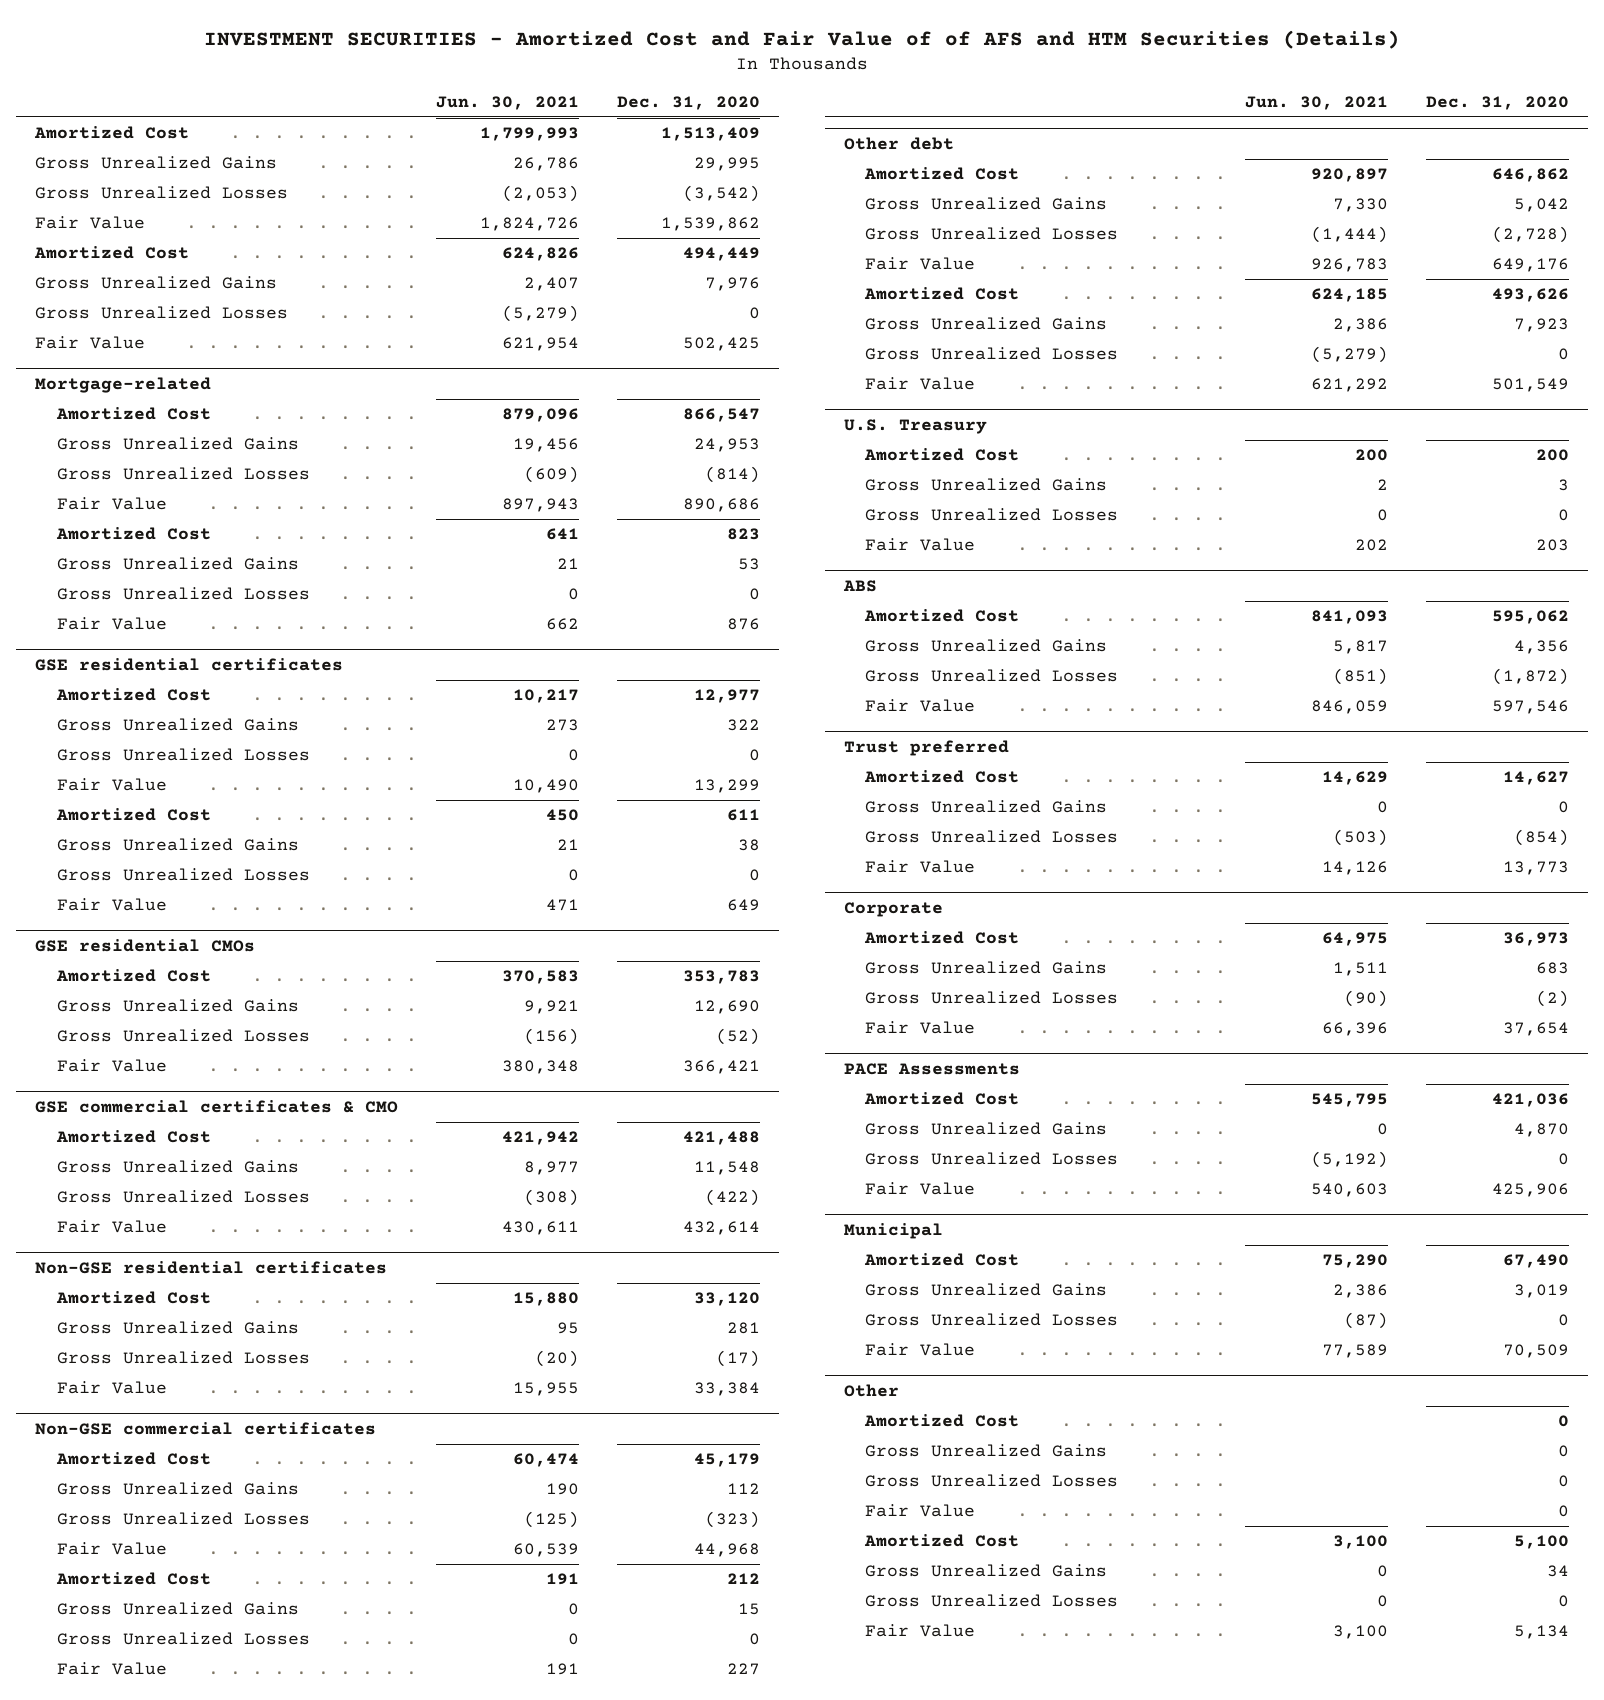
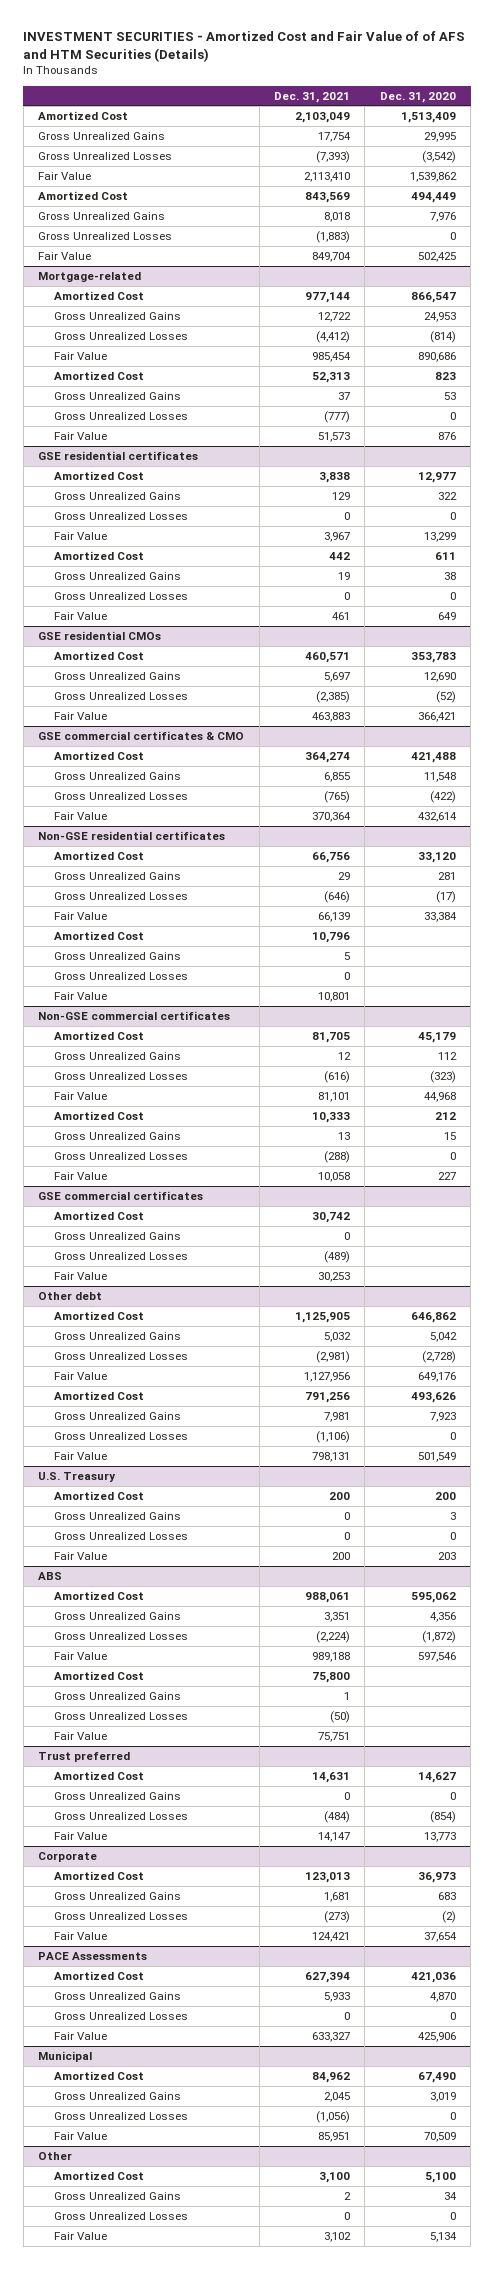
[436,96,580,111] Jun. 30, 2021 -> none
none -> [273,91,350,103] Dec. 31, 2021
none -> [53,930,144,940] Amortized Cost
none -> [53,951,181,960] Gross Unrealized Gains
none -> [53,971,188,980] Gross Unrealized Losses
none -> [53,991,107,1000] Fair Value
none -> [38,1190,204,1200] GSE commercial certificates
none -> [53,1210,144,1220] Amortized Cost
none -> [53,1231,181,1240] Gross Unrealized Gains
none -> [53,1251,188,1260] Gross Unrealized Losses
none -> [53,1271,107,1280] Fair Value
none -> [53,1670,144,1680] Amortized Cost
none -> [53,1691,181,1700] Gross Unrealized Gains
none -> [53,1711,188,1720] Gross Unrealized Losses
none -> [53,1731,107,1740] Fair Value
[864,1414,1020,1428] Amortized Cost -> none
[865,1444,1108,1458] Gross Unrealized Gains -> none
[865,1474,1119,1488] Gross Unrealized Losses -> none
[865,1504,976,1518] Fair Value -> none

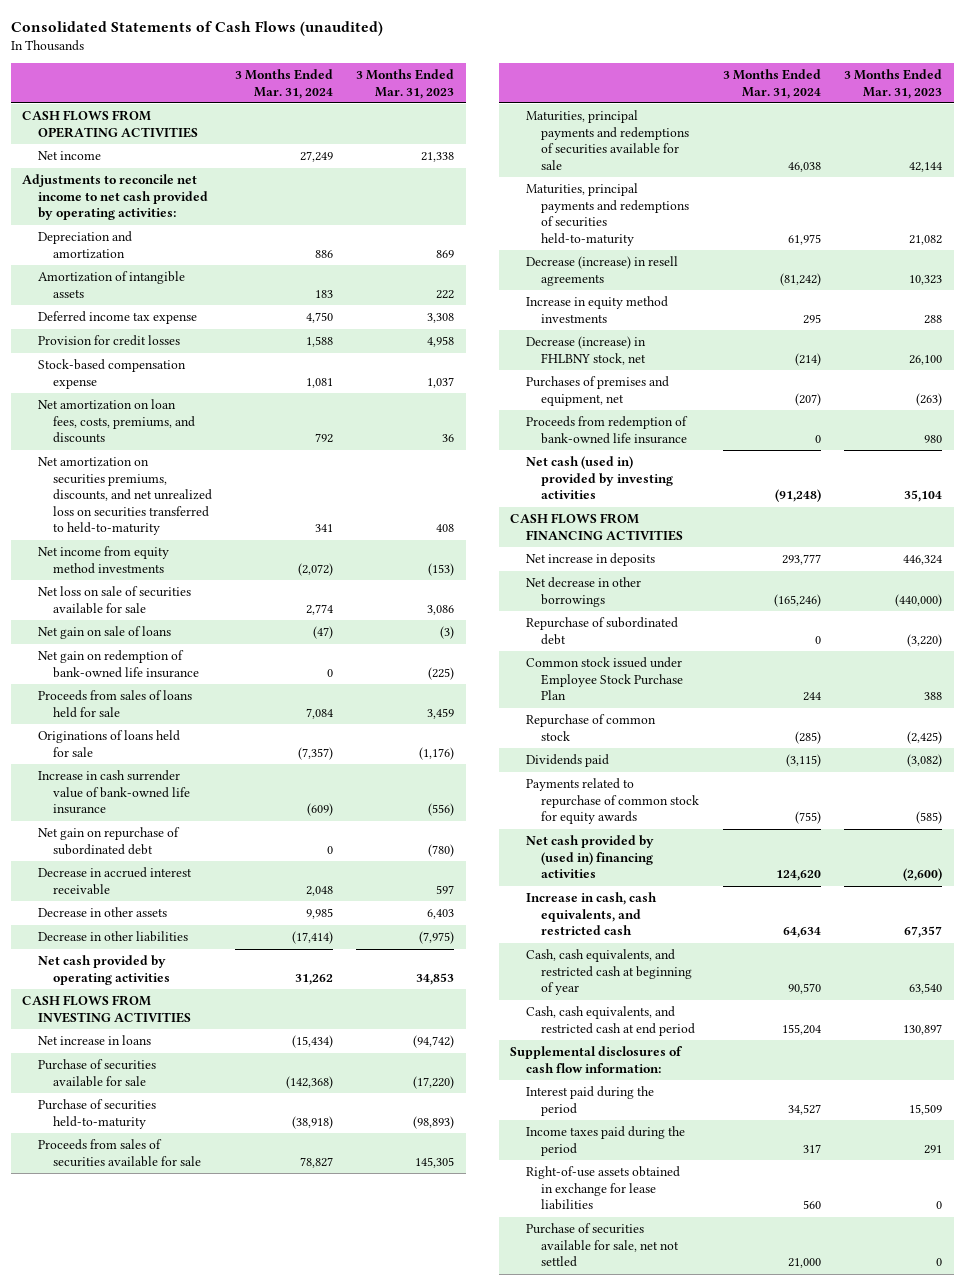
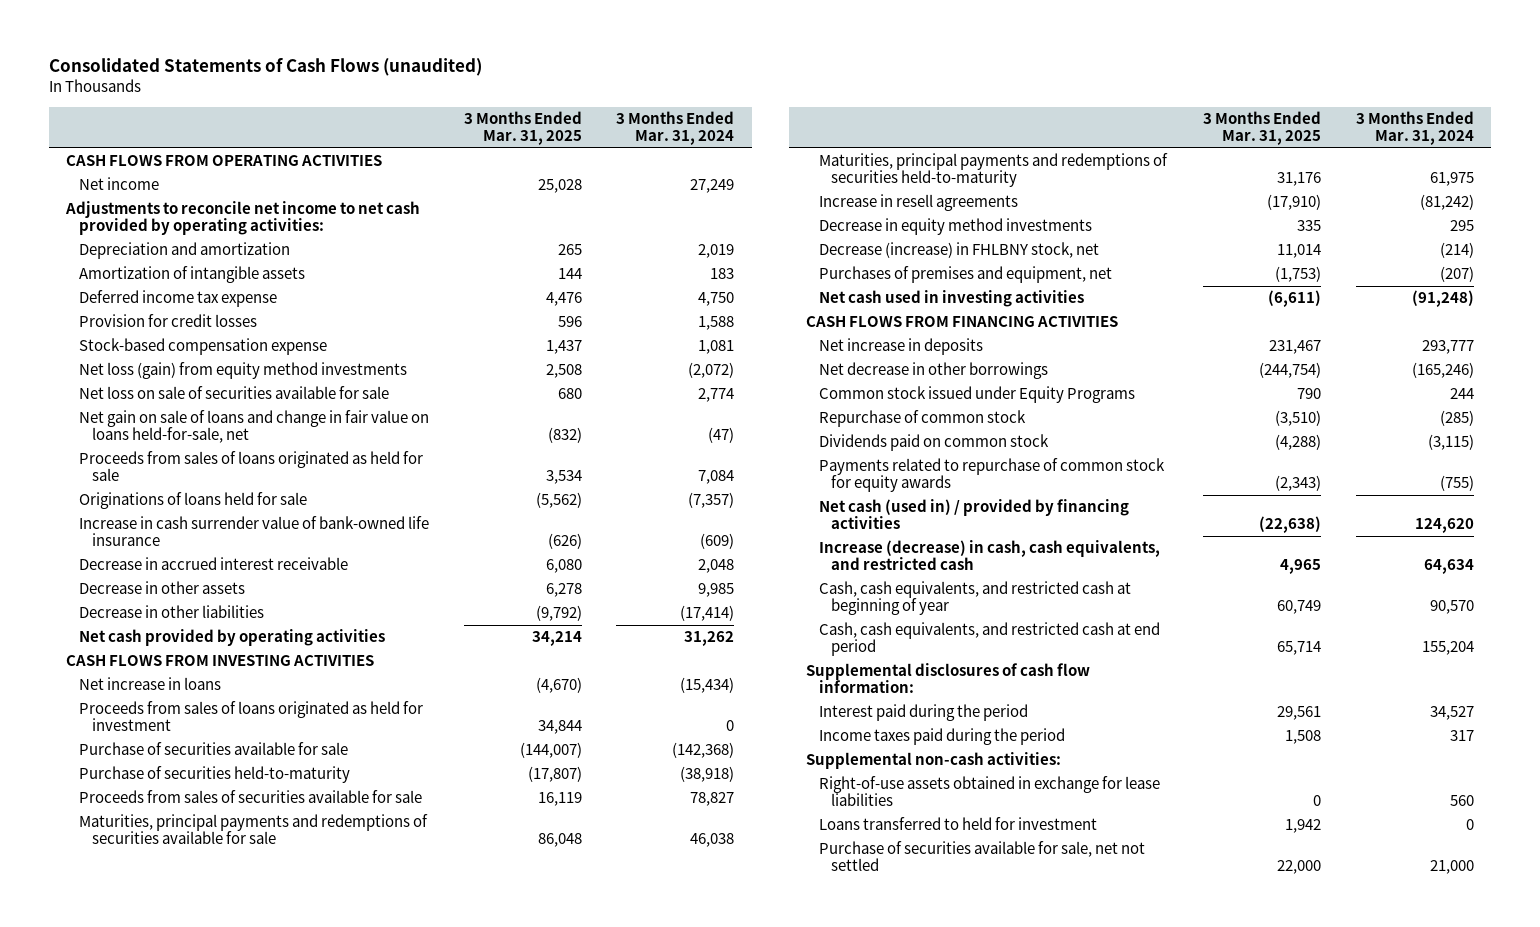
[356,68,455,99] 3 Months Ended Mar. 31, 2023 -> none
none -> [463,111,582,146] 3 Months Ended Mar. 31, 2025
[315,249,334,258] 886 -> [698,244,735,259] 2,019
[37,399,196,444] Net amortization on loan fees, costs, premiums, and discounts -> none
[37,457,213,536] Net amortization on securities premiums, discounts, and net unrealized loss on securities transferred to held-to-maturity -> none
[37,546,169,574] Net income from equity method investments -> [79,362,408,380] Net loss (gain) from equity method investments
[37,650,200,678] Net gain on redemption of bank-owned life insurance -> none
[37,626,171,640] Net gain on sale of loans -> [79,410,430,444] Net gain on sale of loans and change in fair value on loans held-for-sale, net
[37,690,192,718] Proceeds from sales of loans held for sale -> [79,451,424,482] Proceeds from sales of loans originated as held for sale
[37,827,180,855] Net gain on repurchase of subordinated debt -> none
none -> [79,701,424,732] Proceeds from sales of loans originated as held for investment
[525,256,678,286] Decrease (increase) in resell agreements -> [818,194,1018,212] Increase in resell agreements
[525,296,668,323] Increase in equity method investments -> [818,218,1092,236] Decrease in equity method investments
[525,416,688,444] Proceeds from redemption of bank-owned life insurance -> none
[525,456,674,500] Net cash (used in) provided by investing activities -> [818,290,1084,308] Net cash used in investing activities
[525,617,678,645] Repurchase of subordinated debt -> none
[525,657,684,701] Common stock issued under Employee Stock Purchase Plan -> [818,386,1135,404] Common stock issued under Equity Programs
[525,754,609,768] Dividends paid -> [818,434,1049,452] Dividends paid on common stock
[525,835,654,879] Net cash provided by (used in) financing activities -> [818,499,1129,530] Net cash (used in) / provided by financing activities
[525,892,657,936] Increase in cash, cash equivalents, and restricted cash -> [818,540,1160,571] Increase (decrease) in cash, cash equivalents, and restricted cash
none -> [806,752,1062,770] Supplemental non-cash activities:
none -> [818,817,1097,831] Loans transferred to held for investment

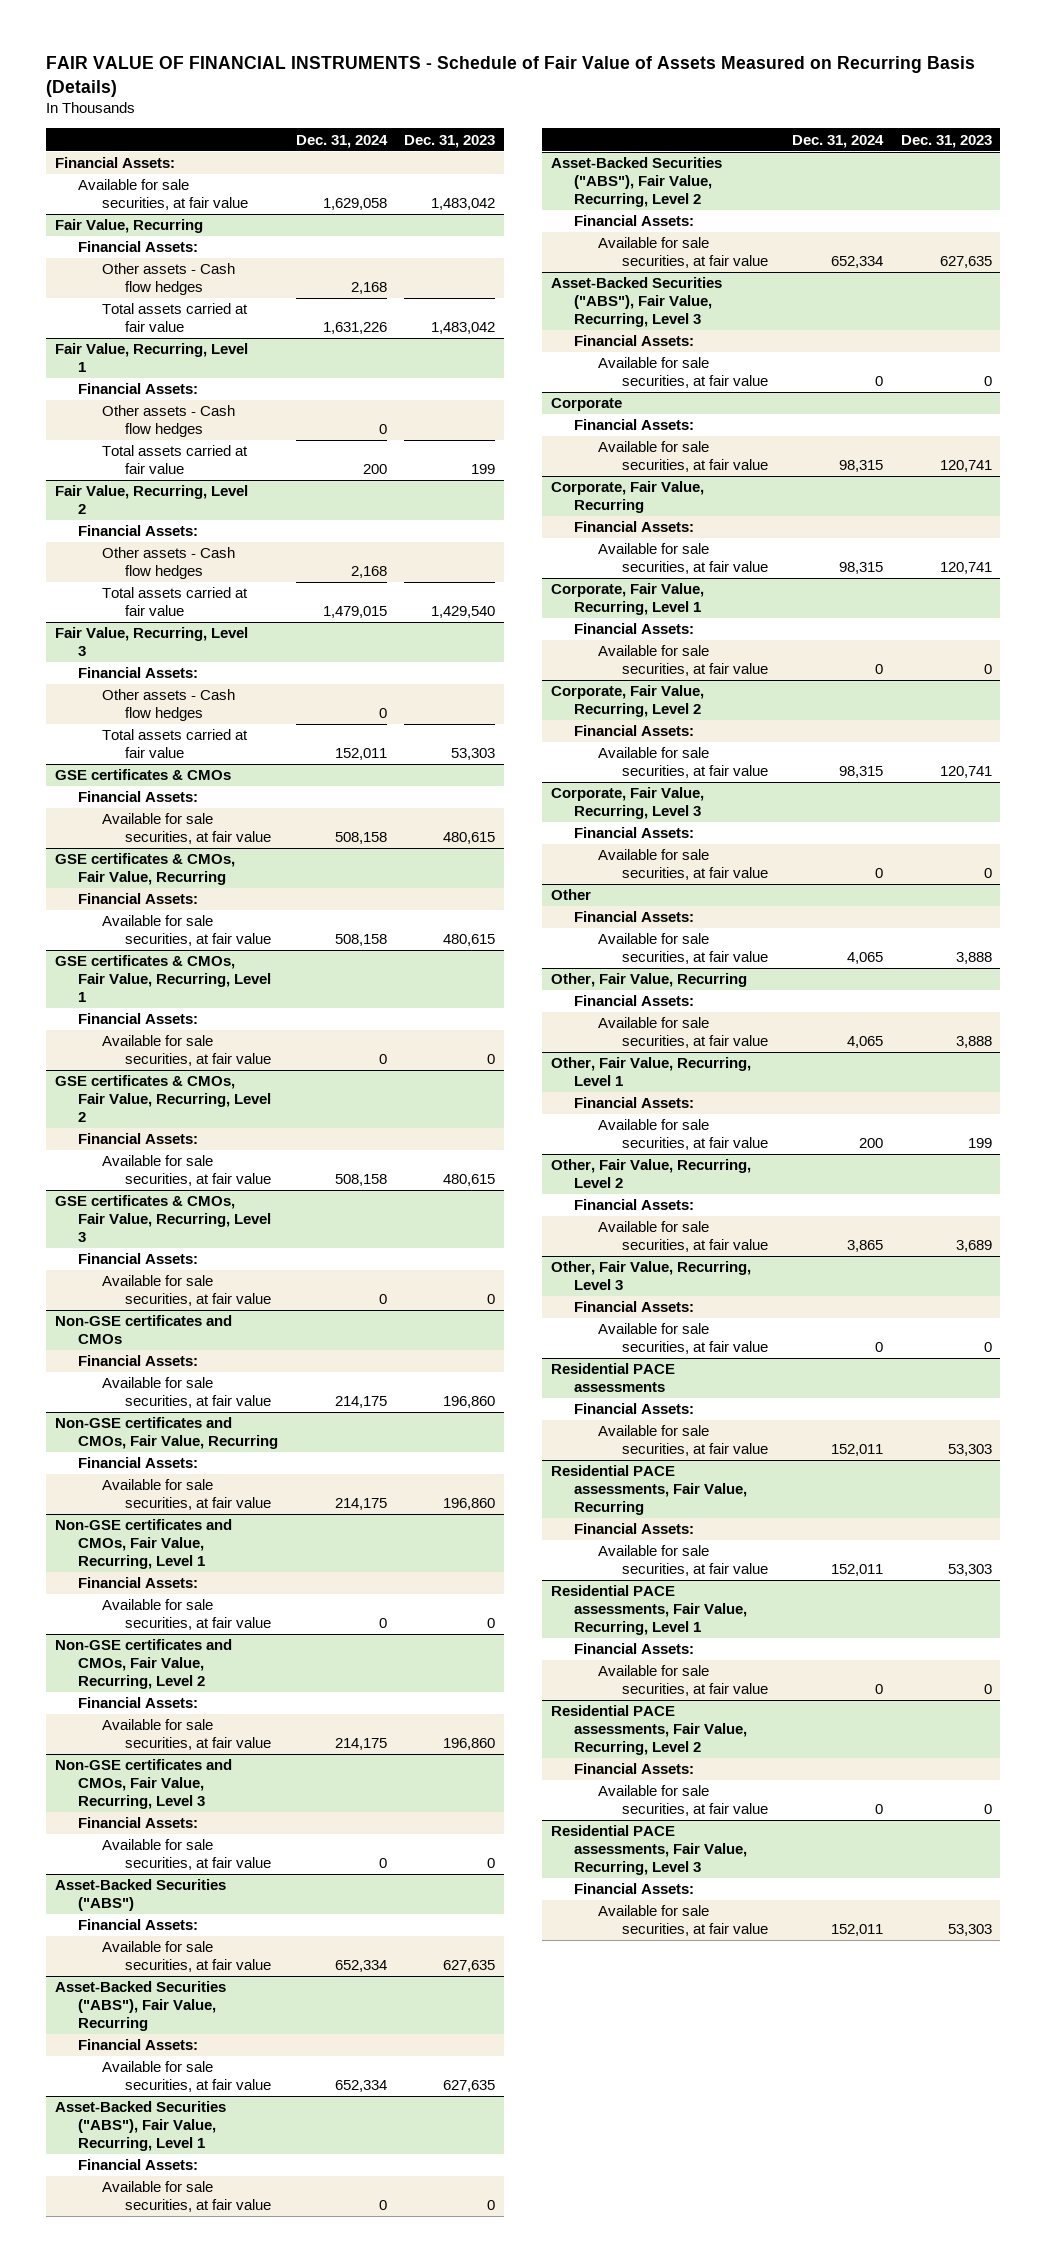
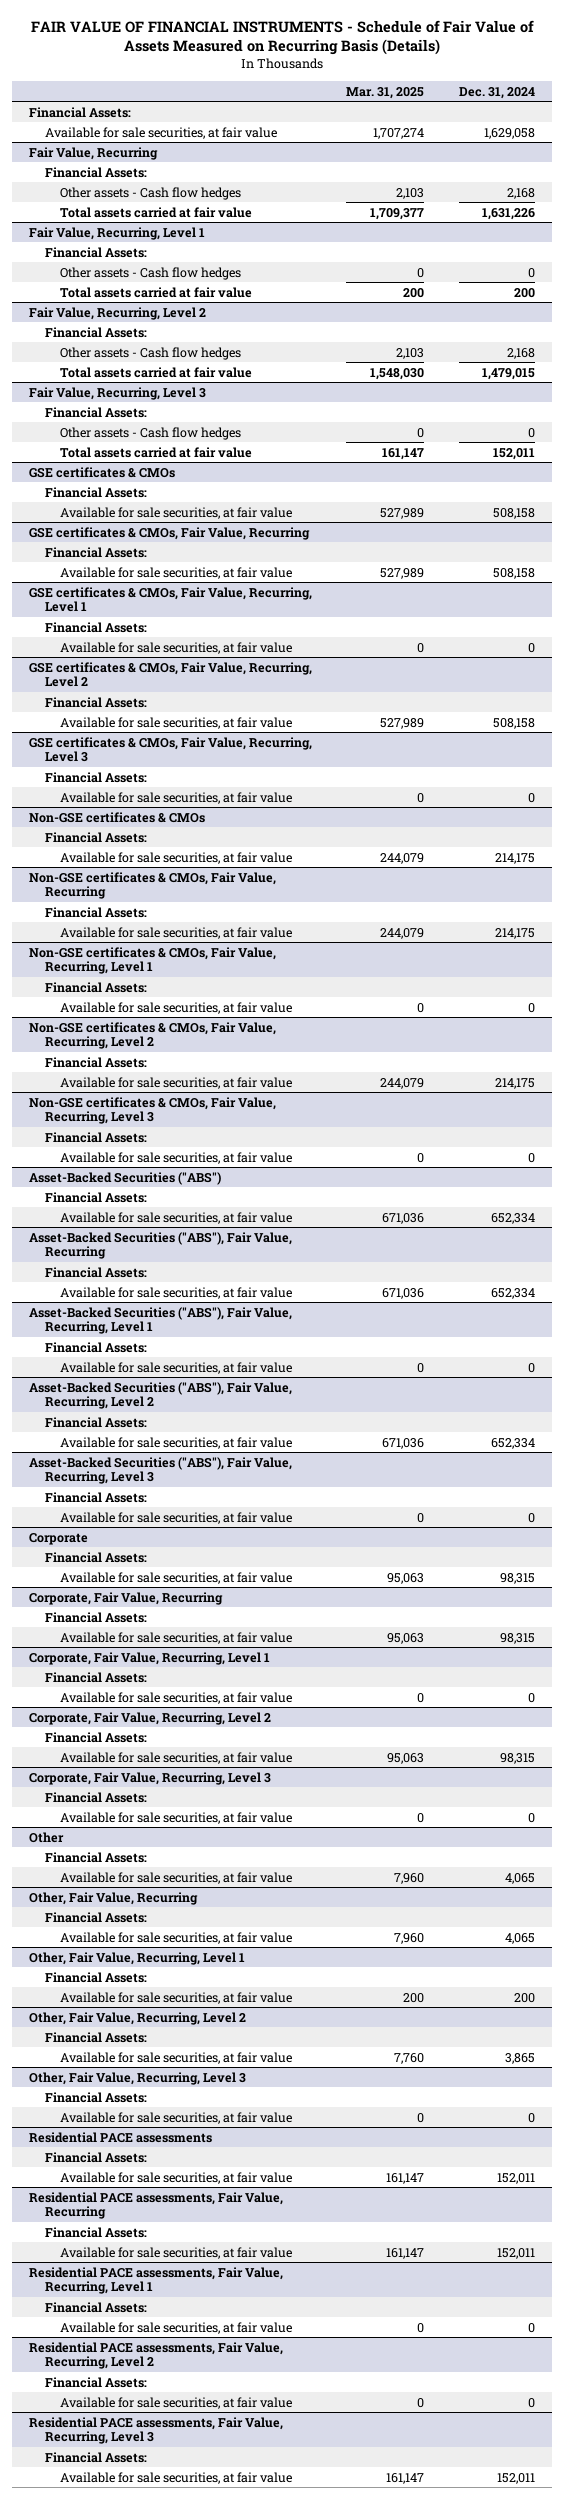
[404,134,496,148] Dec. 31, 2023 -> none
none -> [346,86,425,99] Mar. 31, 2025
[54,1315,232,1345] Non-GSE certificates and CMOs -> [29,811,206,823] Non-GSE certificates & CMOs
[54,1417,279,1450] Non-GSE certificates and CMOs, Fair Value, Recurring -> [29,871,277,900] Non-GSE certificates & CMOs, Fair Value, Recurring
[54,1519,232,1569] Non-GSE certificates and CMOs, Fair Value, Recurring, Level 1 -> [29,946,277,975] Non-GSE certificates & CMOs, Fair Value, Recurring, Level 1
[54,1639,232,1689] Non-GSE certificates and CMOs, Fair Value, Recurring, Level 2 -> [29,1021,277,1050] Non-GSE certificates & CMOs, Fair Value, Recurring, Level 2
[54,1759,232,1809] Non-GSE certificates and CMOs, Fair Value, Recurring, Level 3 -> [29,1096,277,1125] Non-GSE certificates & CMOs, Fair Value, Recurring, Level 3

